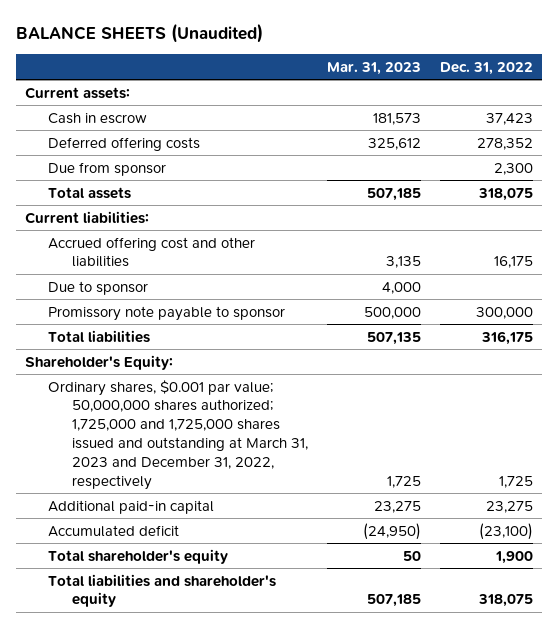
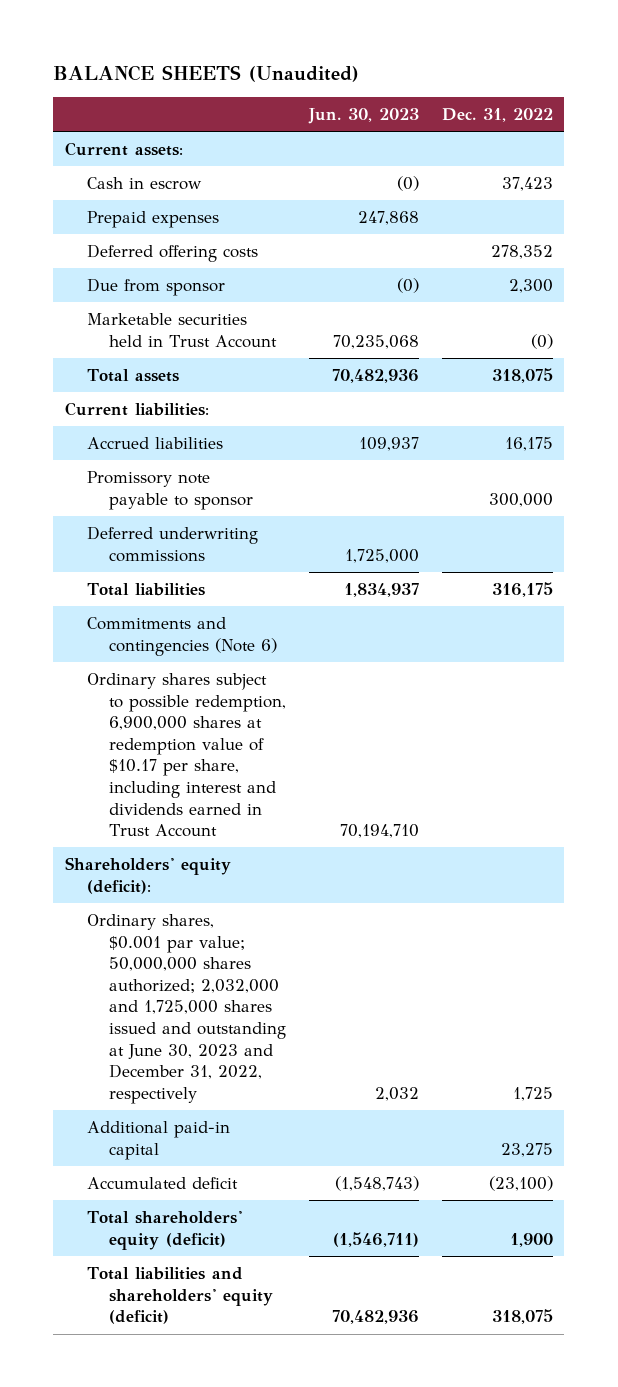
[326,61,421,75] Mar. 31, 2023 -> none
none -> [308,108,420,125] Jun. 30, 2023
none -> [87,211,220,229] Prepaid expenses
none -> [87,313,278,348] Marketable securities held in Trust Account
[48,280,149,295] Due to sponsor -> none
[48,236,256,268] Accrued offering cost and other liabilities -> [87,437,224,450] Accrued liabilities
none -> [87,526,259,562] Deferred underwriting commissions
none -> [87,617,278,656] Commitments and contingencies (Note 6)
none -> [87,673,287,838] Ordinary shares subject to possible redemption, 6,900,000 shares at redemption value of $10.17 per share, including interest and dividends earned in Trust Account
[25,354,174,370] Shareholder's Equity: -> [64,857,231,894] Shareholders' equity (deficit):
[48,379,308,490] Ordinary shares, $0.001 par value; 50,000,000 shares authorized; 1,725,000 and 1,725,000 shares issued and outstanding at March 31, 2023 and December 31, 2022, respectively -> [87,914,287,1104] Ordinary shares, $0.001 par value; 50,000,000 shares authorized; 2,032,000 and 1,725,000 shares issued and outstanding at June 30, 2023 and December 31, 2022, respectively
[48,548,229,564] Total shareholder's equity -> [87,1211,243,1250] Total shareholders' equity (deficit)
[48,573,277,608] Total liabilities and shareholder's equity -> [87,1267,274,1325] Total liabilities and shareholders' equity (deficit)

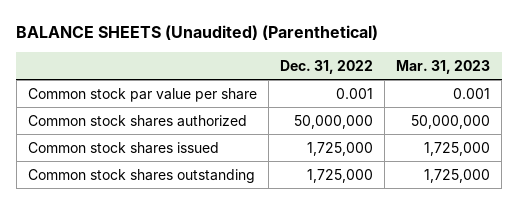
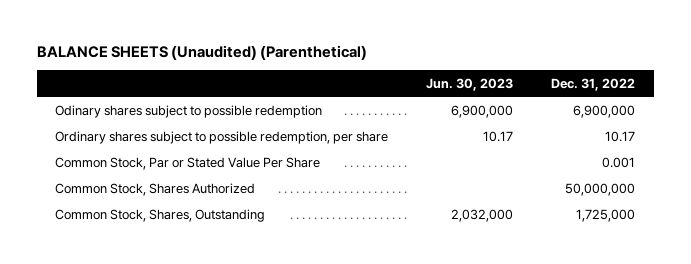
[396,59,491,74] Mar. 31, 2023 -> none
none -> [426,77,514,91] Jun. 30, 2023
[27,141,219,154] Common stock shares issued -> none
none -> [55,104,323,118] Odinary shares subject to possible redemption
none -> [55,130,389,144] Ordinary shares subject to possible redemption, per share
[27,87,257,102] Common stock par value per share -> [55,156,321,170] Common Stock, Par or Stated Value Per Share
[27,114,247,127] Common stock shares authorized -> [55,182,256,196] Common Stock, Shares Authorized
[27,168,255,183] Common stock shares outstanding -> [55,208,266,222] Common Stock, Shares, Outstanding

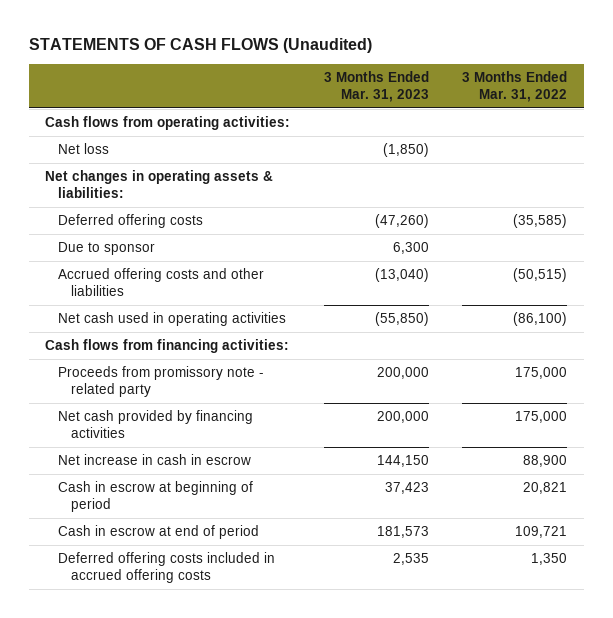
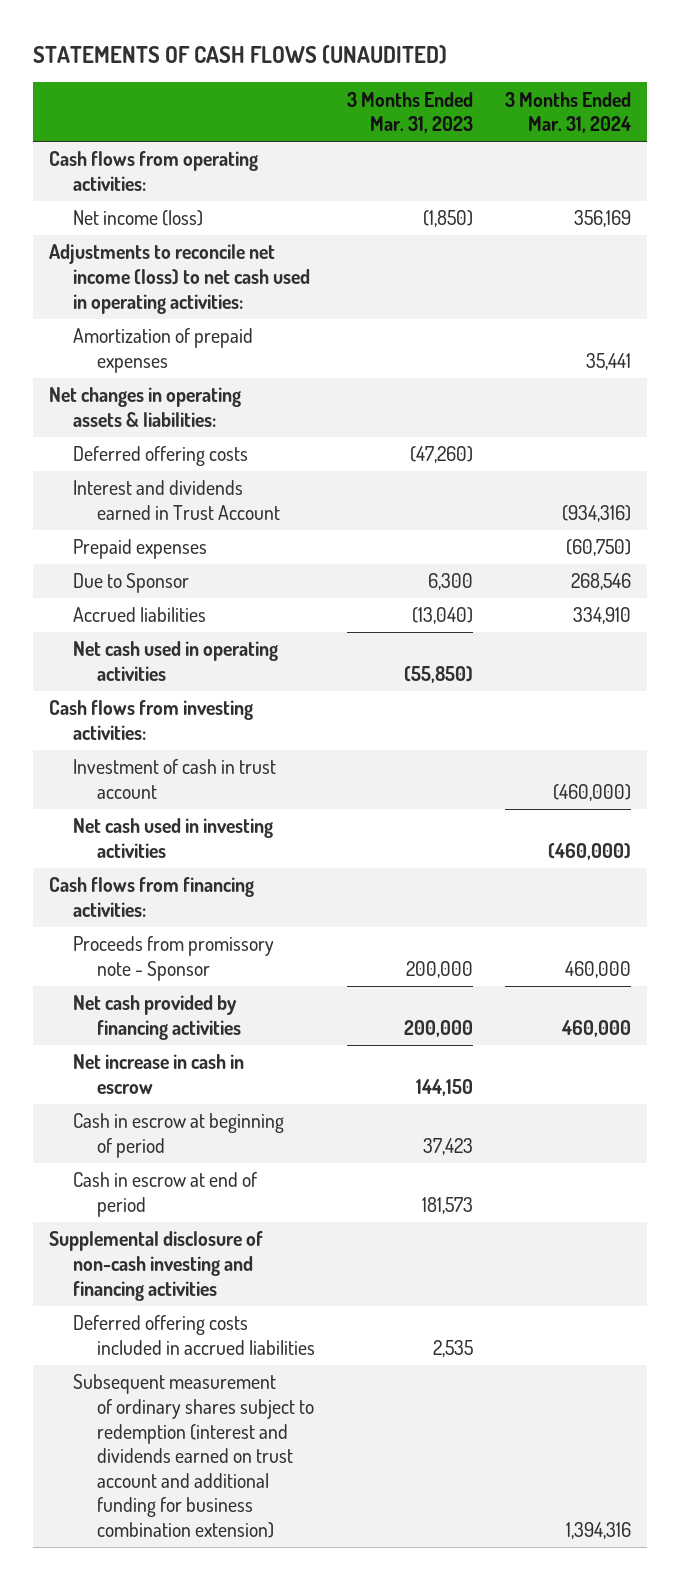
[28,37,372,53] STATEMENTS OF CASH FLOWS (Unaudited) -> [32,44,447,64] STATEMENTS OF CASH FLOWS (UNAUDITED)
[462,70,568,102] 3 Months Ended Mar. 31, 2022 -> none
none -> [505,91,632,134] 3 Months Ended Mar. 31, 2024
[58,143,110,155] Net loss -> [72,210,203,227] Net income (loss)
none -> [48,244,310,314] Adjustments to reconcile net income (loss) to net cash used in operating activities:
none -> [72,328,253,373] Amortization of prepaid expenses
none -> [72,480,281,520] Interest and dividends earned in Trust Account
none -> [72,539,207,560] Prepaid expenses
[58,242,156,256] Due to sponsor -> [72,573,189,594] Due to Sponsor
[58,268,265,297] Accrued offering costs and other liabilities -> [72,607,206,623] Accrued liabilities
none -> [48,700,253,740] Cash flows from investing activities:
none -> [72,759,276,799] Investment of cash in trust account
none -> [72,818,273,858] Net cash used in investing activities
[58,366,265,398] Proceeds from promissory note - related party -> [72,936,274,981] Proceeds from promissory note - Sponsor
none -> [48,1231,263,1301] Supplemental disclosure of non-cash investing and financing activities
[58,552,276,584] Deferred offering costs included in accrued offering costs -> [72,1315,316,1355] Deferred offering costs included in accrued liabilities
none -> [72,1374,315,1538] Subsequent measurement of ordinary shares subject to redemption (interest and dividends earned on trust account and additional funding for business combination extension)

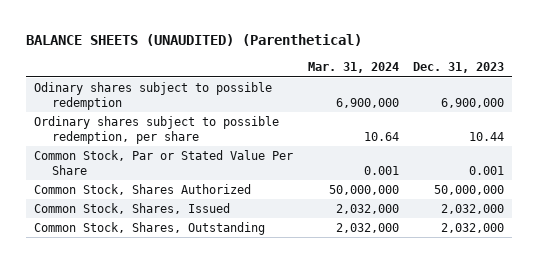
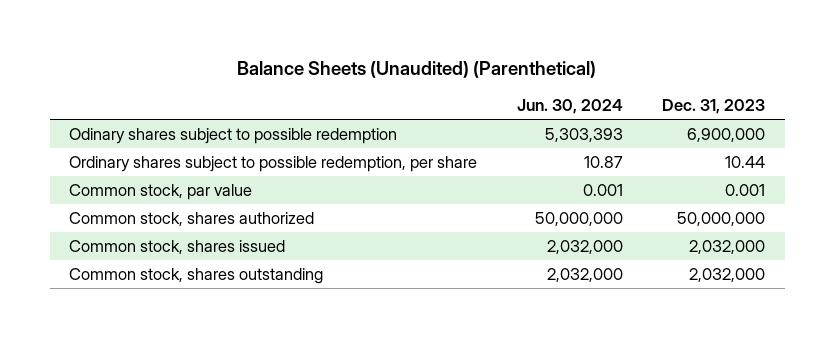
[26,34,363,47] BALANCE SHEETS (UNAUDITED) (Parenthetical) -> [237,60,597,78] Balance Sheets (Unaudited) (Parenthetical)
[307,62,399,74] Mar. 31, 2024 -> none
none -> [516,99,623,115] Jun. 30, 2024
[33,150,293,175] Common Stock, Par or Stated Value Per Share -> [69,184,253,201] Common stock, par value
[33,184,251,196] Common Stock, Shares Authorized -> [69,212,315,227] Common stock, shares authorized
[33,203,230,215] Common Stock, Shares, Issued -> [69,240,286,255] Common stock, shares issued
[33,222,265,236] Common Stock, Shares, Outstanding -> [69,268,324,285] Common stock, shares outstanding

